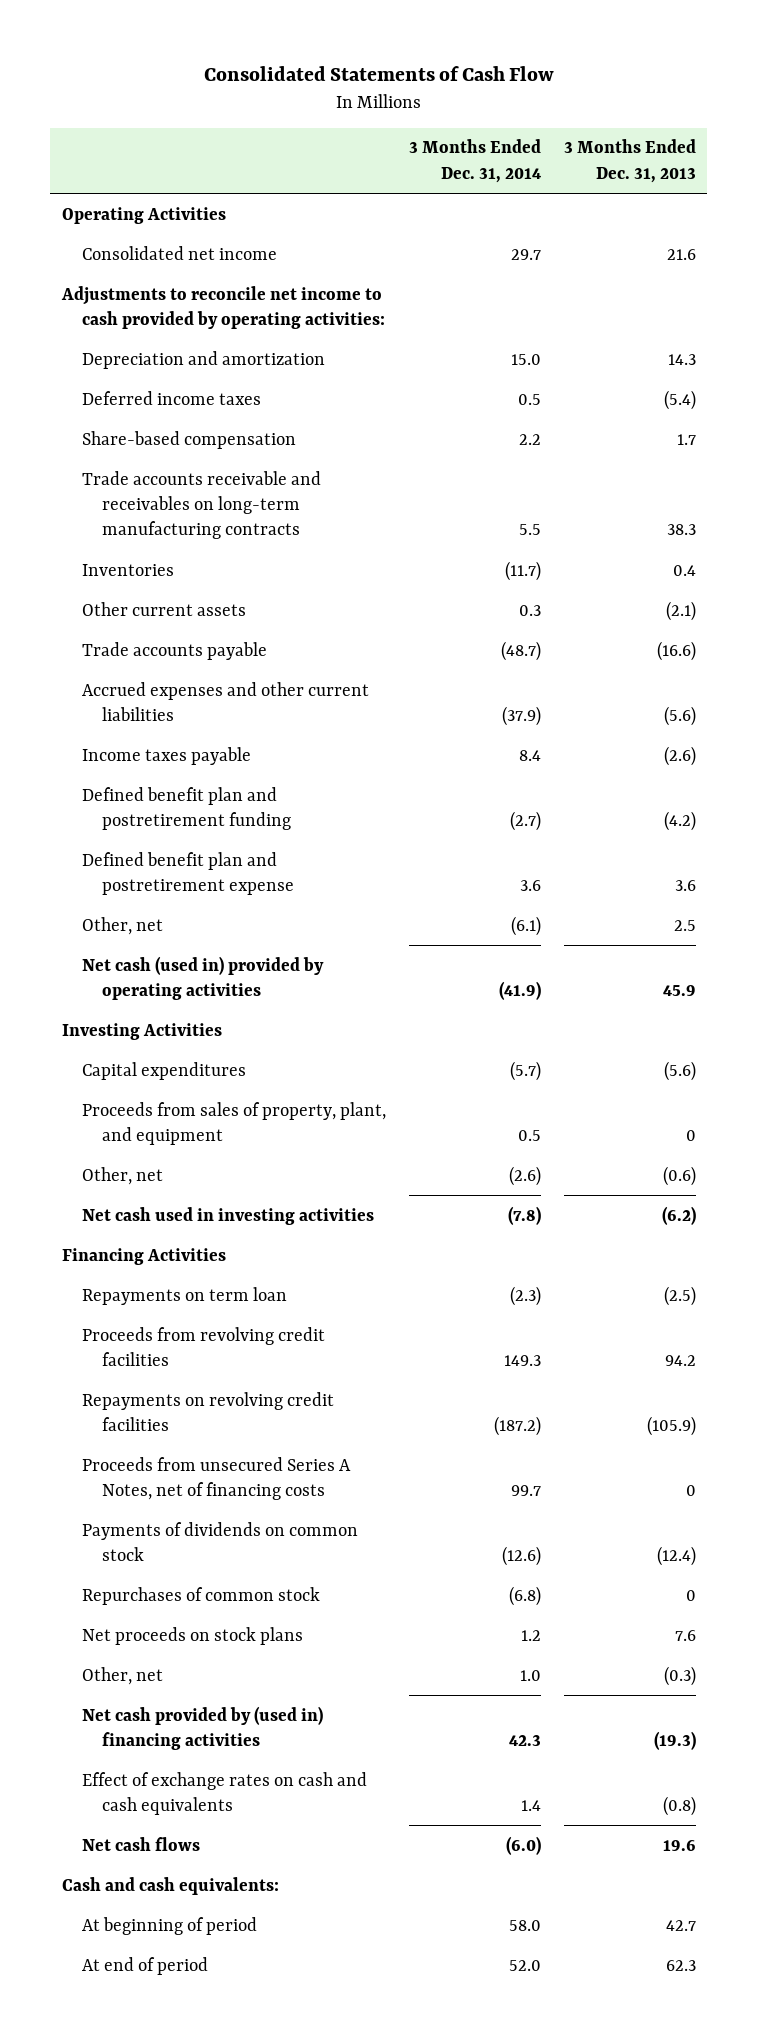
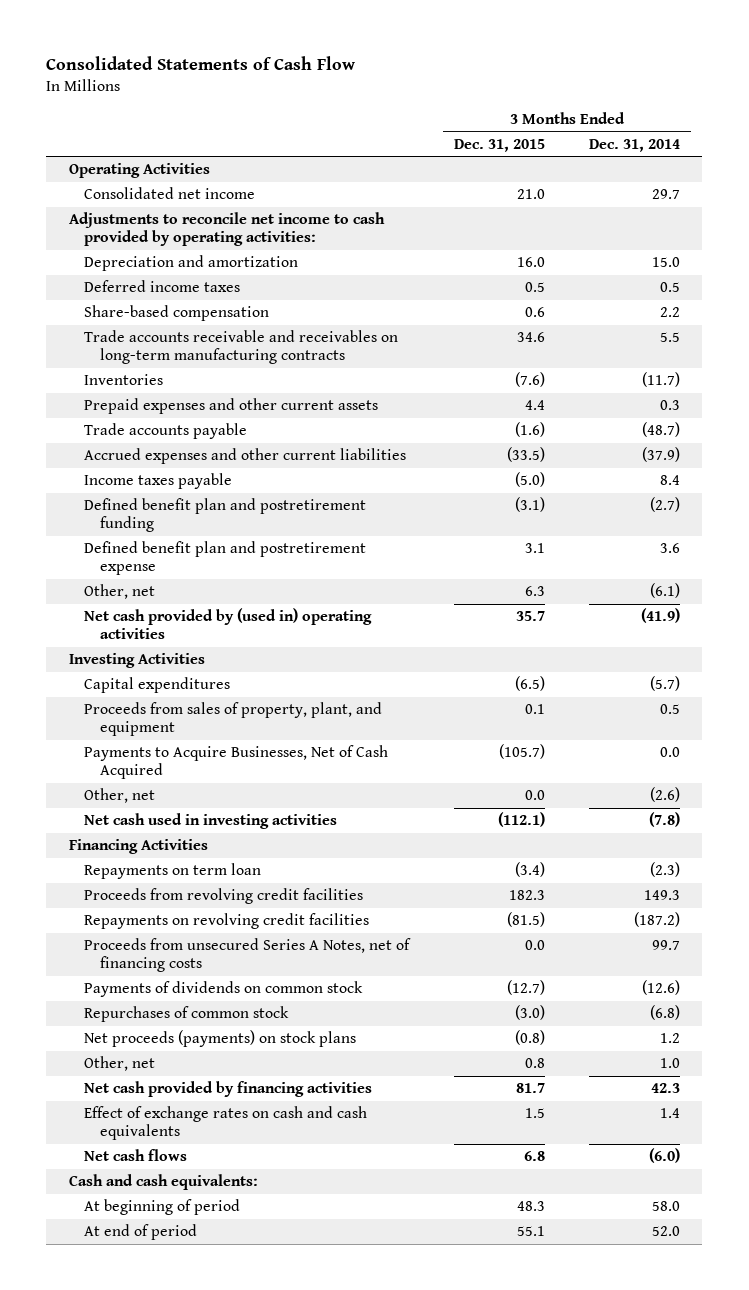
[563,139,696,183] 3 Months Ended Dec. 31, 2013 -> none
none -> [453,138,545,152] Dec. 31, 2015
[82,601,247,616] Other current assets -> [84,398,379,415] Prepaid expenses and other current assets
[82,955,325,1001] Net cash (used in) provided by operating activities -> [84,608,373,640] Net cash provided by (used in) operating activities
none -> [84,745,389,780] Payments to Acquire Businesses, Net of Cash Acquired
[82,1626,304,1645] Net proceeds on stock plans -> [84,1030,357,1048] Net proceeds (payments) on stock plans
[82,1705,324,1751] Net cash provided by (used in) financing activities -> [84,1081,373,1098] Net cash provided by financing activities

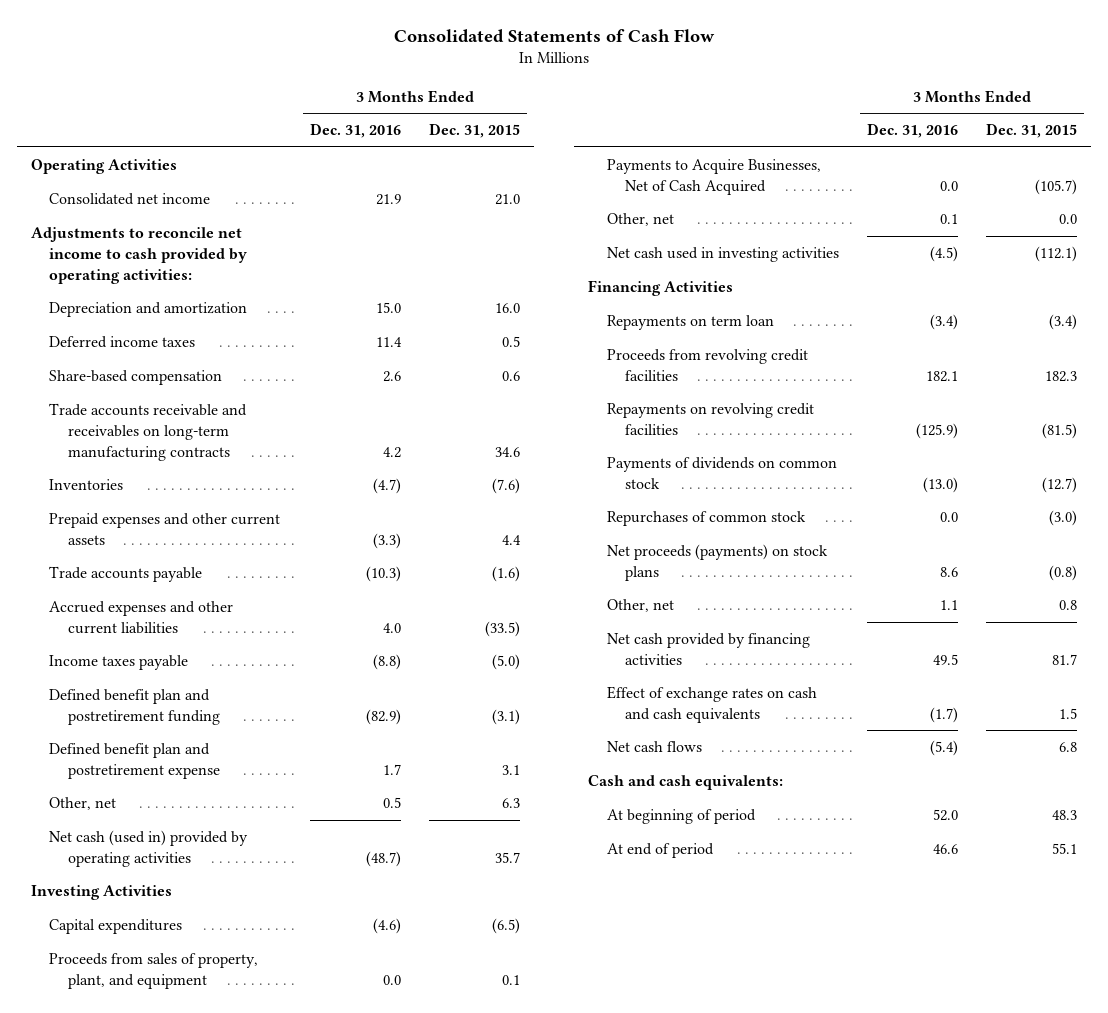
[589,138,681,152] Dec. 31, 2014 -> none
none -> [309,123,401,139] Dec. 31, 2016
[84,608,373,640] Net cash provided by (used in) operating activities -> [49,830,249,867] Net cash (used in) provided by operating activities
[84,938,412,973] Proceeds from unsecured Series A Notes, net of financing costs -> none

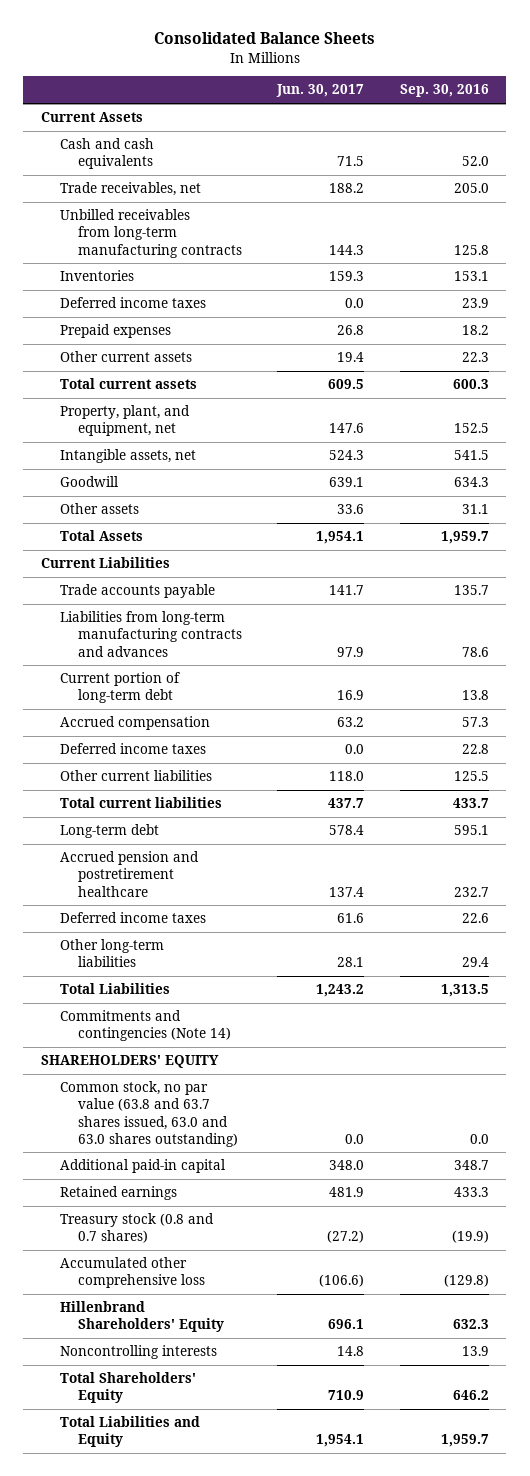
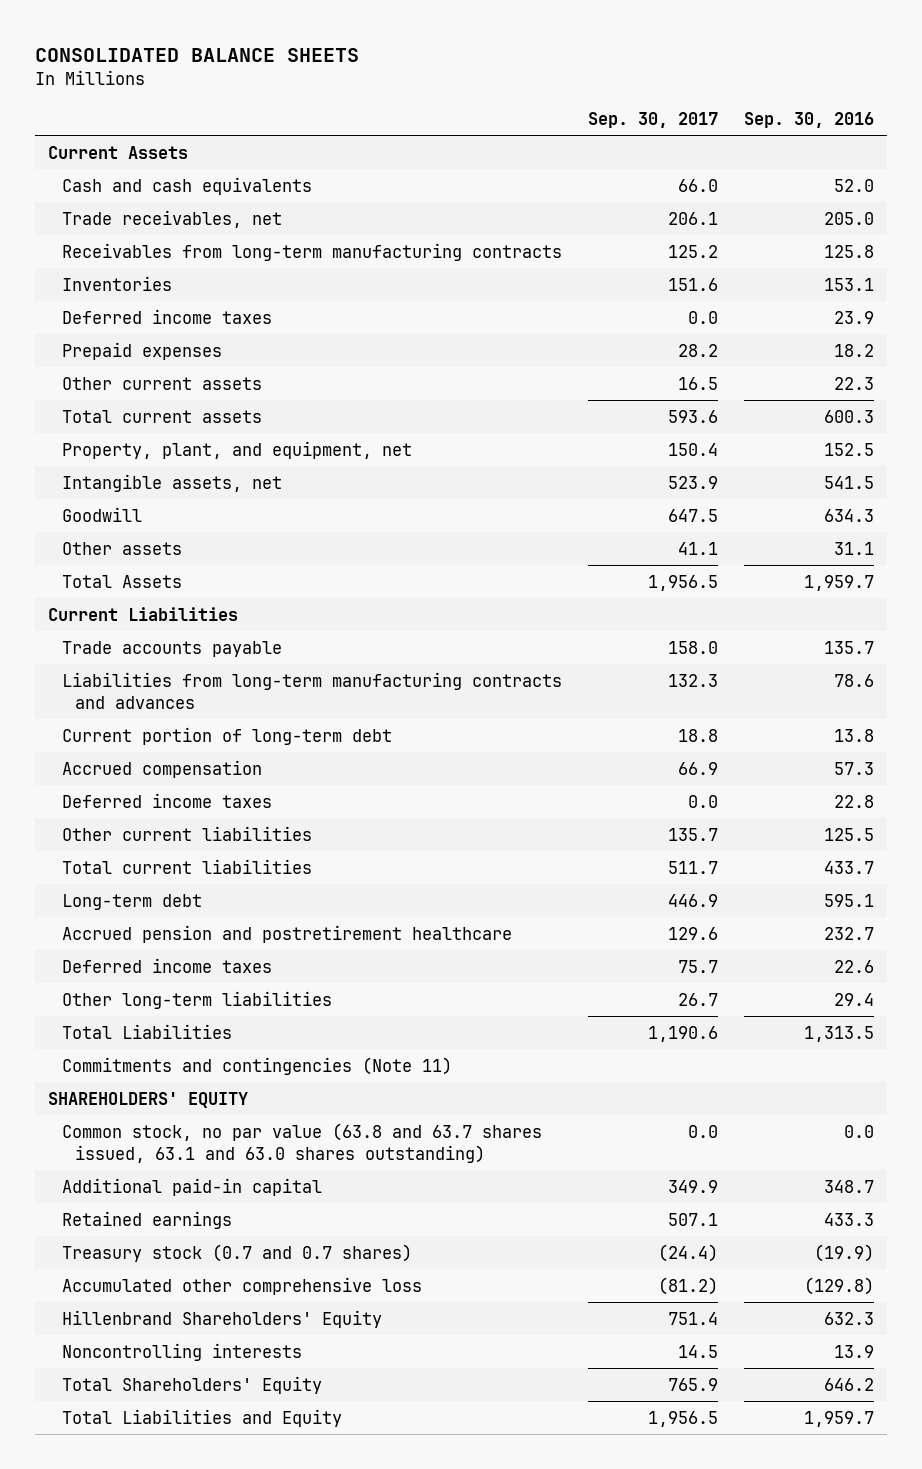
[153,32,375,45] Consolidated Balance Sheets -> [35,47,360,62] CONSOLIDATED BALANCE SHEETS
[276,84,365,98] Jun. 30, 2017 -> none
none -> [587,112,718,129] Sep. 30, 2017
[59,209,243,258] Unbilled receivables from long-term manufacturing contracts -> [61,242,562,261] Receivables from long-term manufacturing contracts
[59,1010,232,1042] Commitments and contingencies (Note 14) -> [61,1056,452,1075] Commitments and contingencies (Note 11)
[59,1081,239,1147] Common stock, no par value (63.8 and 63.7 shares issued, 63.0 and 63.0 shares outstanding) -> [61,1122,542,1163] Common stock, no par value (63.8 and 63.7 shares issued, 63.1 and 63.0 shares outstanding)
[59,1213,214,1244] Treasury stock (0.8 and 0.7 shares) -> [61,1243,412,1262] Treasury stock (0.7 and 0.7 shares)

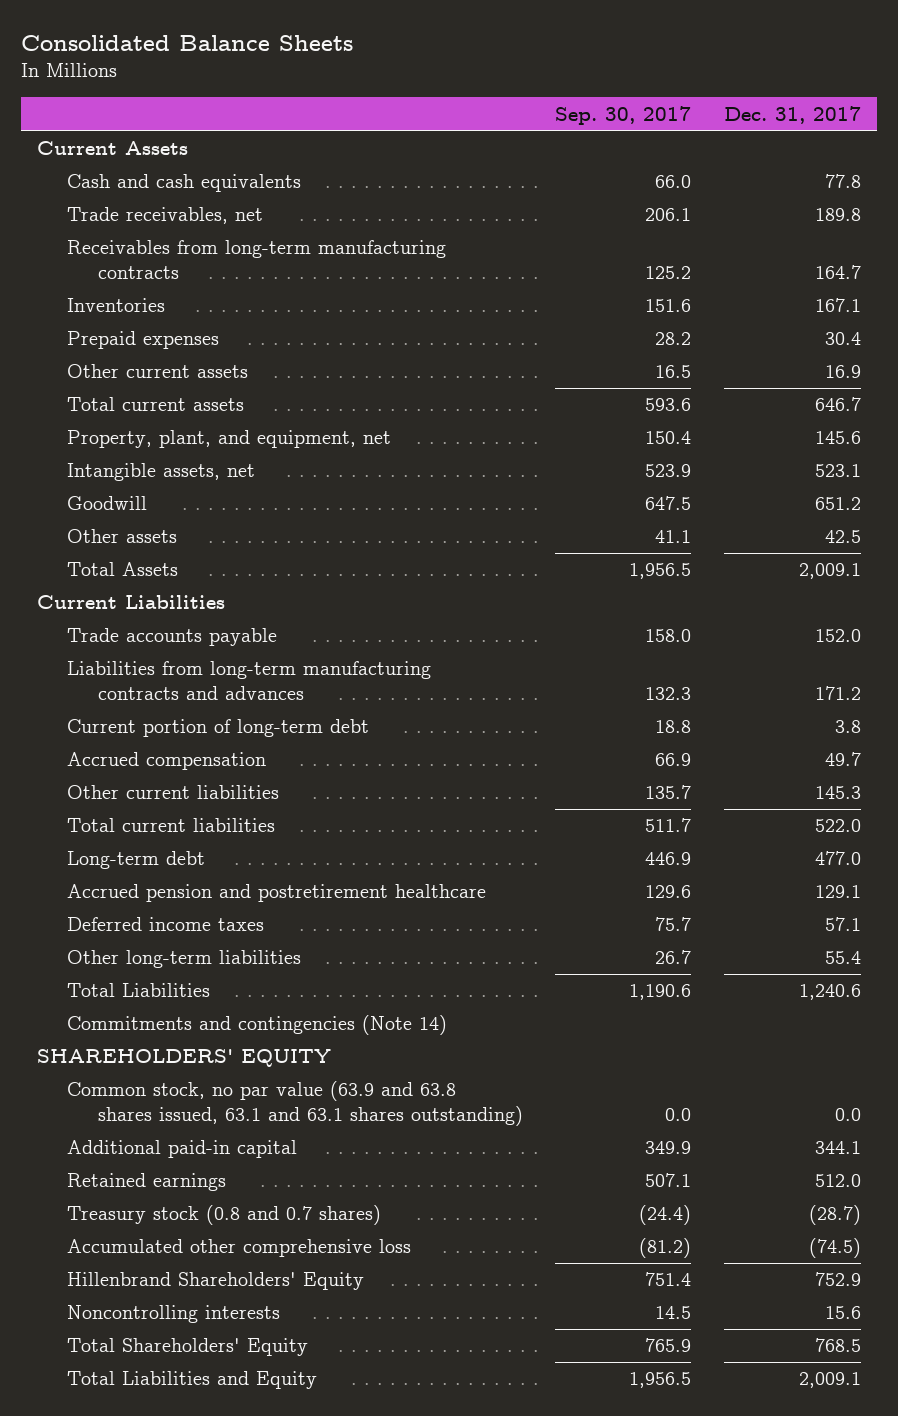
[35,47,360,62] CONSOLIDATED BALANCE SHEETS -> [20,35,353,52] Consolidated Balance Sheets
[743,112,874,129] Sep. 30, 2016 -> none
none -> [723,105,861,124] Dec. 31, 2017
[61,308,272,324] Deferred income taxes -> none
[61,792,272,808] Deferred income taxes -> none
[61,1056,452,1075] Commitments and contingencies (Note 11) -> [67,1015,448,1036] Commitments and contingencies (Note 14)
[61,1122,542,1163] Common stock, no par value (63.8 and 63.7 shares issued, 63.1 and 63.0 shares outstanding) -> [67,1081,523,1126] Common stock, no par value (63.9 and 63.8 shares issued, 63.1 and 63.1 shares outstanding)
[61,1243,412,1262] Treasury stock (0.7 and 0.7 shares) -> [67,1205,382,1226] Treasury stock (0.8 and 0.7 shares)

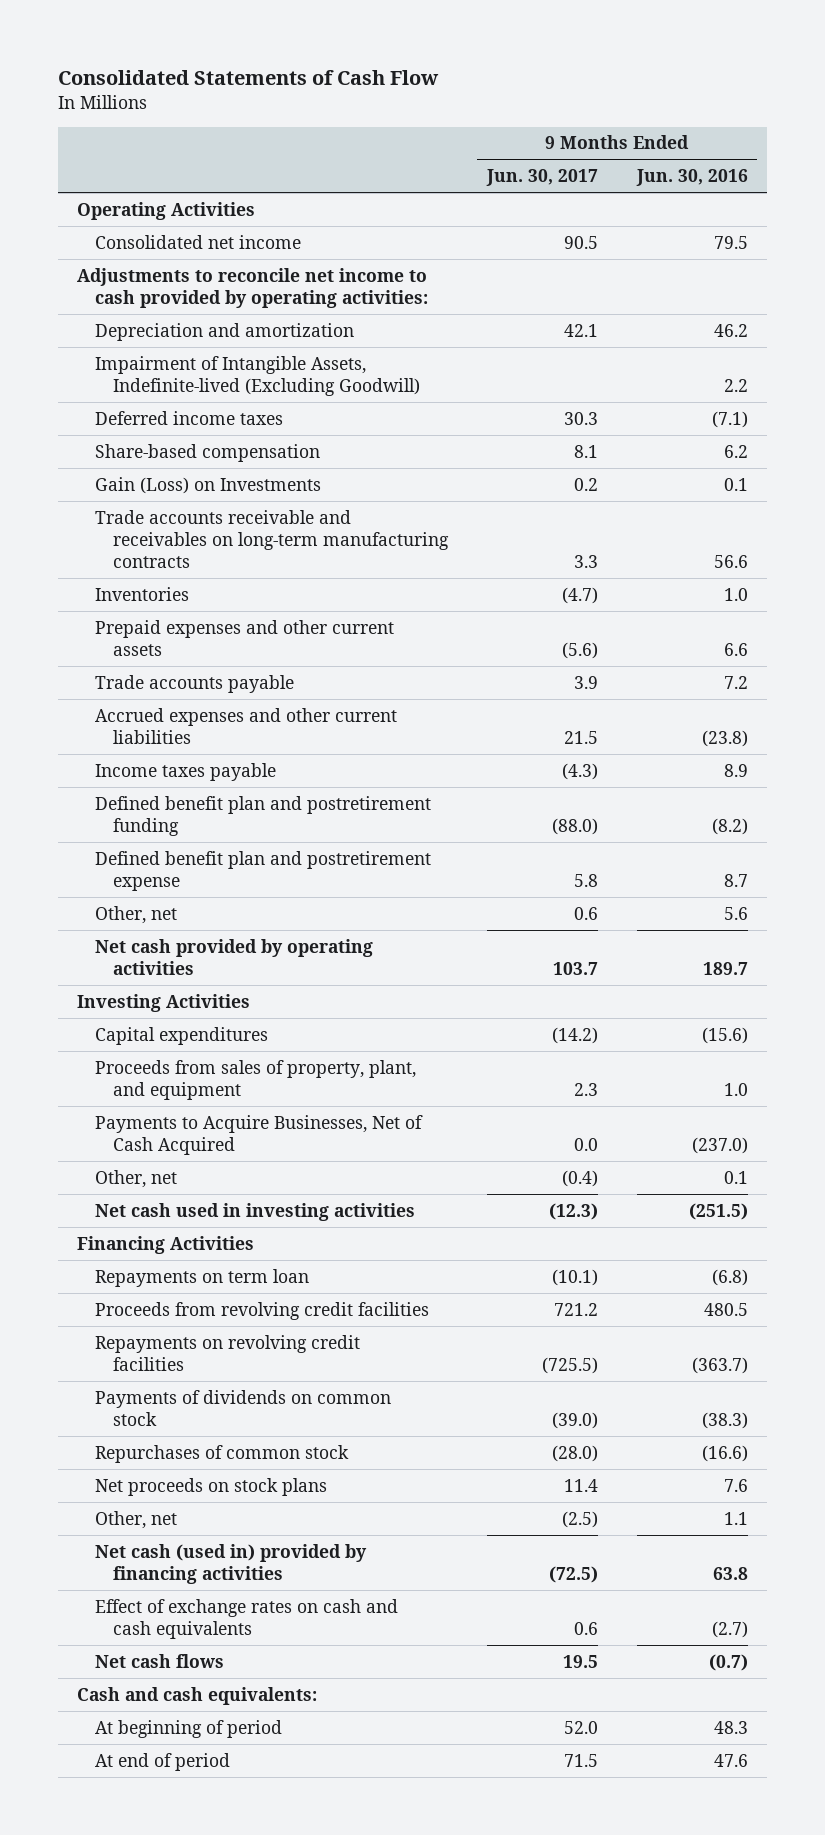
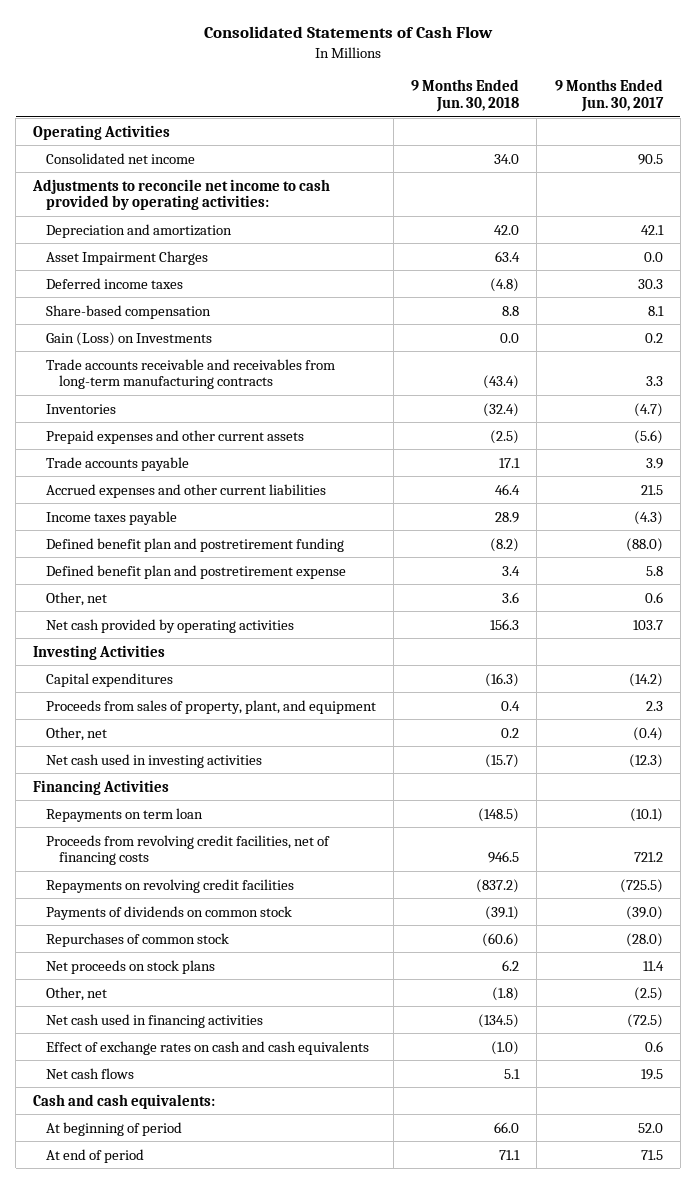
[635,169,748,187] Jun. 30, 2016 -> none
none -> [411,79,520,113] 9 Months Ended Jun. 30, 2018
[95,355,421,396] Impairment of Intangible Assets, Indefinite-lived (Excluding Goodwill) -> none
none -> [46,250,209,265] Asset Impairment Charges
[95,509,450,568] Trade accounts receivable and receivables on long-term manufacturing contracts -> [46,358,336,390] Trade accounts receivable and receivables from long-term manufacturing contracts
[95,1114,424,1155] Payments to Acquire Businesses, Net of Cash Acquired -> none
[95,1301,430,1320] Proceeds from revolving credit facilities -> [46,834,331,866] Proceeds from revolving credit facilities, net of financing costs
[95,1543,368,1584] Net cash (used in) provided by financing activities -> [46,1013,264,1028] Net cash used in financing activities

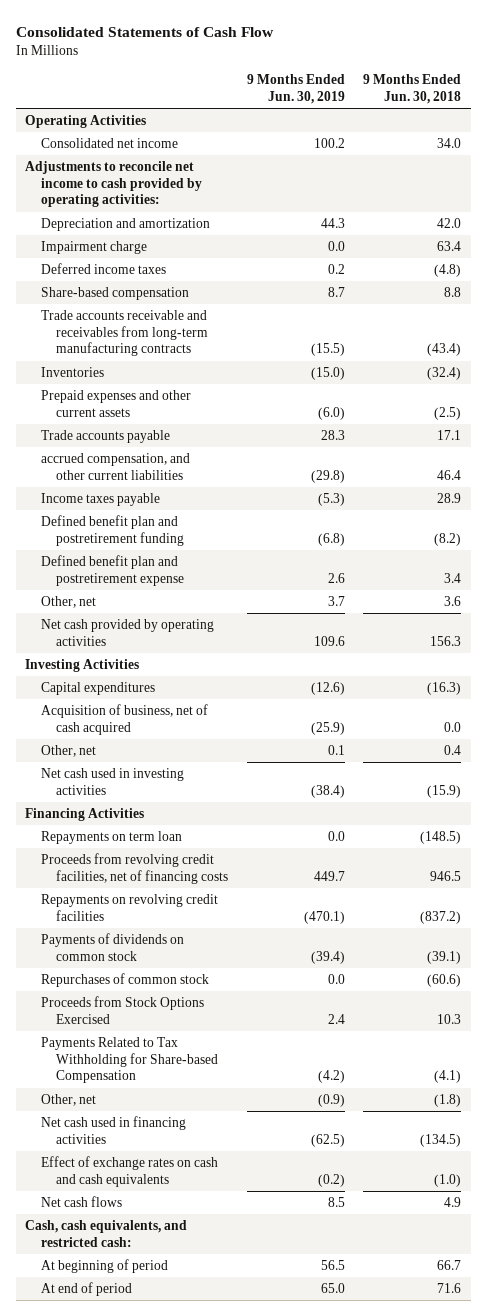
[554,79,664,113] 9 Months Ended Jun. 30, 2017 -> none
none -> [246,74,345,105] 9 Months Ended Jun. 30, 2019
[46,250,209,265] Asset Impairment Charges -> [40,240,147,254] Impairment charge
[46,331,213,346] Gain (Loss) on Investments -> none
[46,483,327,498] Accrued expenses and other current liabilities -> [40,452,190,480] accrued compensation, and other current liabilities
[46,699,377,714] Proceeds from sales of property, plant, and equipment -> none
none -> [40,703,208,735] Acquisition of business, net of cash acquired
[501,727,520,738] 0.2 -> [444,744,462,755] 0.4
[485,753,520,768] (15.7) -> [427,784,462,798] (15.9)
[46,959,216,974] Net proceeds on stock plans -> none
none -> [40,995,204,1024] Proceeds from Stock Options Exercised
none -> [40,1036,219,1084] Payments Related to Tax Withholding for Share-based Compensation
[504,1068,521,1079] 5.1 -> [444,1196,462,1207] 4.9
[33,1093,216,1109] Cash and cash equivalents: -> [25,1219,188,1247] Cash, cash equivalents, and restricted cash:
[494,1121,520,1133] 66.0 -> [437,1259,462,1270] 66.7
[499,1149,521,1160] 71.1 -> [437,1282,462,1293] 71.6

